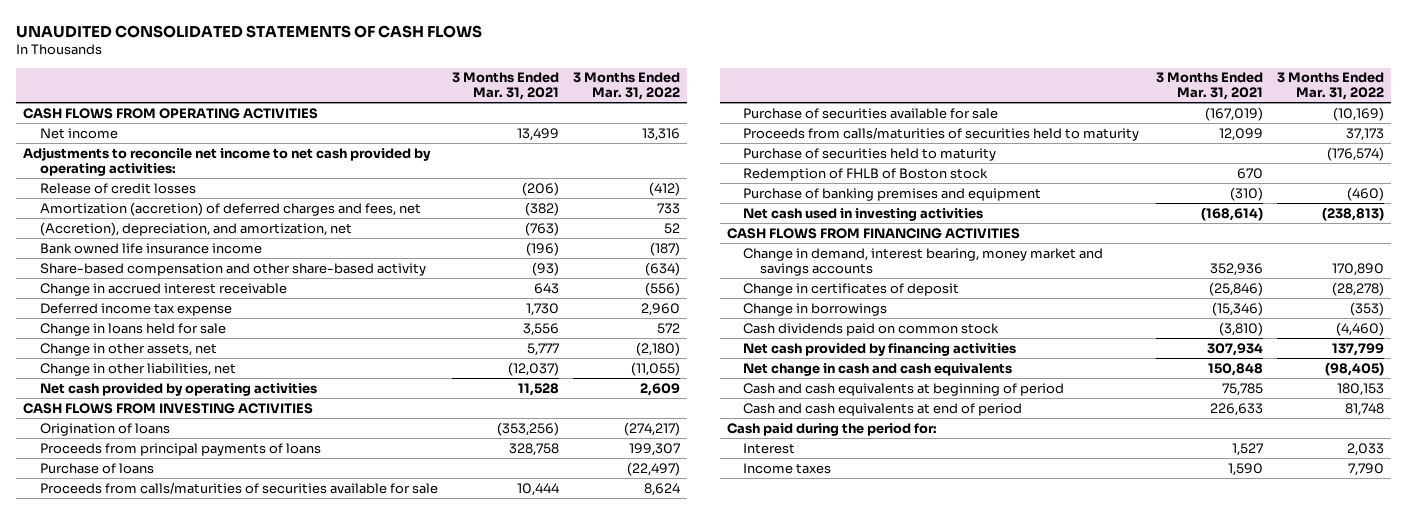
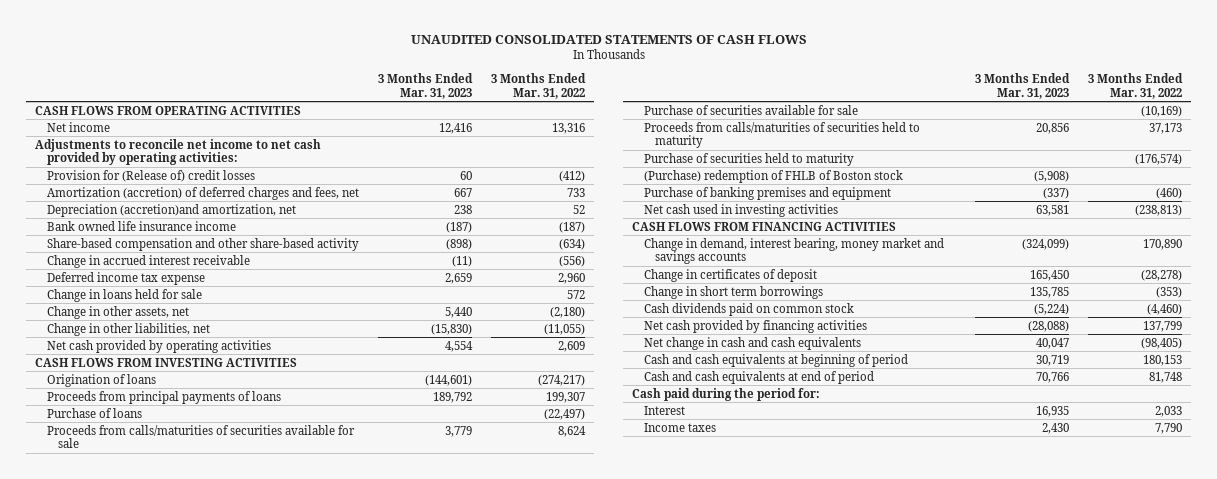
[451,72,559,101] 3 Months Ended Mar. 31, 2021 -> none
none -> [377,73,473,99] 3 Months Ended Mar. 31, 2023
[39,182,196,194] Release of credit losses -> [46,169,255,182] Provision for (Release of) credit losses
[39,221,352,236] (Accretion), depreciation, and amortization, net -> [46,203,296,217] Depreciation (accretion)and amortization, net
[743,167,989,181] Redemption of FHLB of Boston stock -> [643,169,903,183] (Purchase) redemption of FHLB of Boston stock
[743,302,888,316] Change in borrowings -> [643,285,823,299] Change in short term borrowings

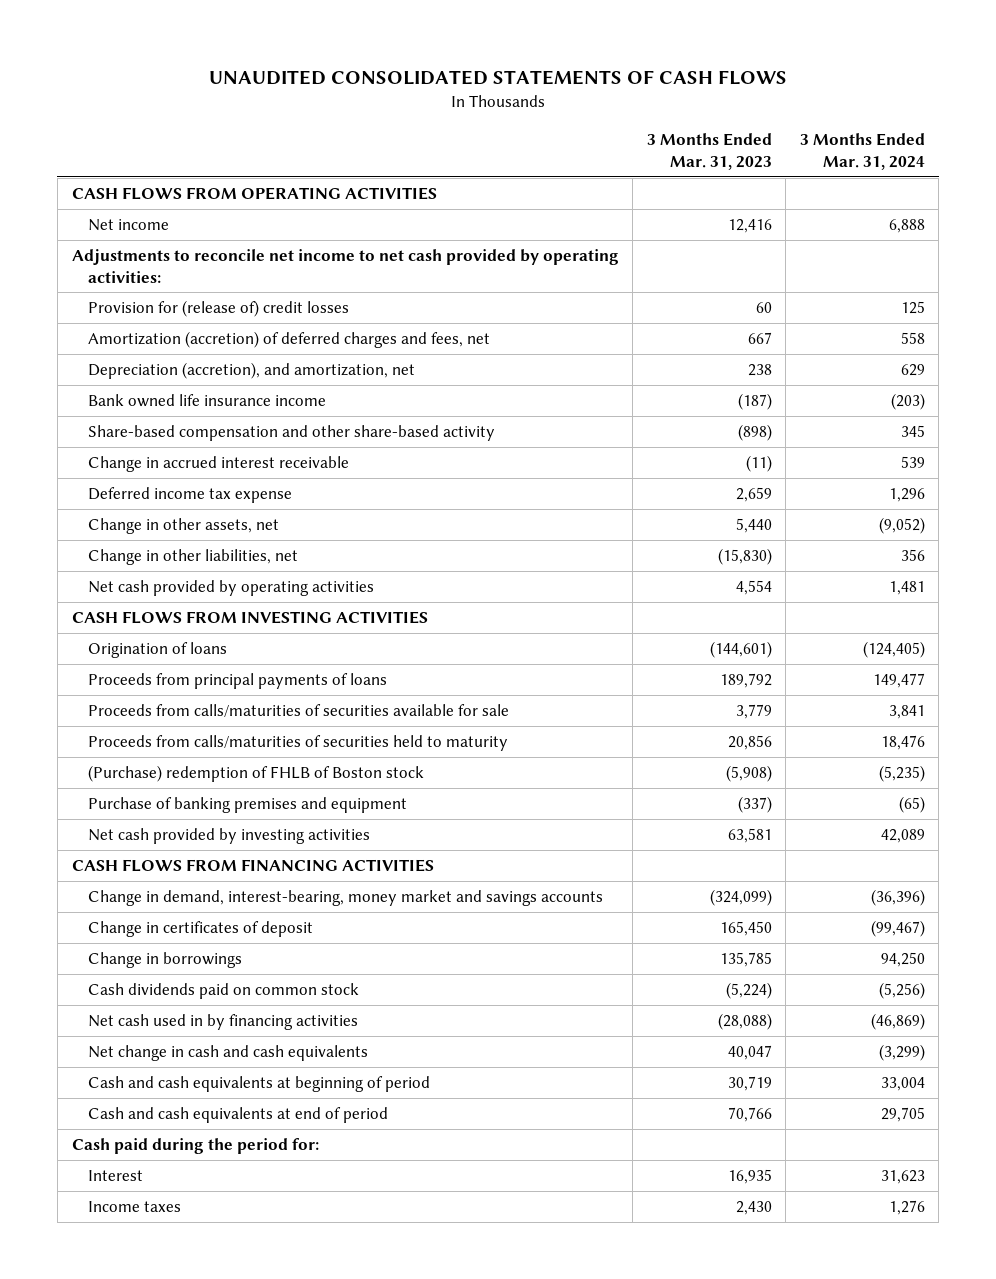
[490,73,586,99] 3 Months Ended Mar. 31, 2022 -> none
none -> [799,133,925,171] 3 Months Ended Mar. 31, 2024
[46,169,255,182] Provision for (Release of) credit losses -> [87,299,349,317] Provision for (release of) credit losses
[46,203,296,217] Depreciation (accretion)and amortization, net -> [87,361,415,379] Depreciation (accretion), and amortization, net
[46,288,202,302] Change in loans held for sale -> none
[46,407,142,418] Purchase of loans -> none
[643,104,858,115] Purchase of securities available for sale -> none
[643,152,854,166] Purchase of securities held to maturity -> none
[643,203,838,217] Net cash used in investing activities -> [87,827,370,844] Net cash provided by investing activities
[643,237,944,265] Change in demand, interest bearing, money market and savings accounts -> [87,889,603,906] Change in demand, interest-bearing, money market and savings accounts
[643,285,823,299] Change in short term borrowings -> [87,951,242,968] Change in borrowings
[643,319,867,333] Net cash provided by financing activities -> [87,1013,358,1030] Net cash used in by financing activities

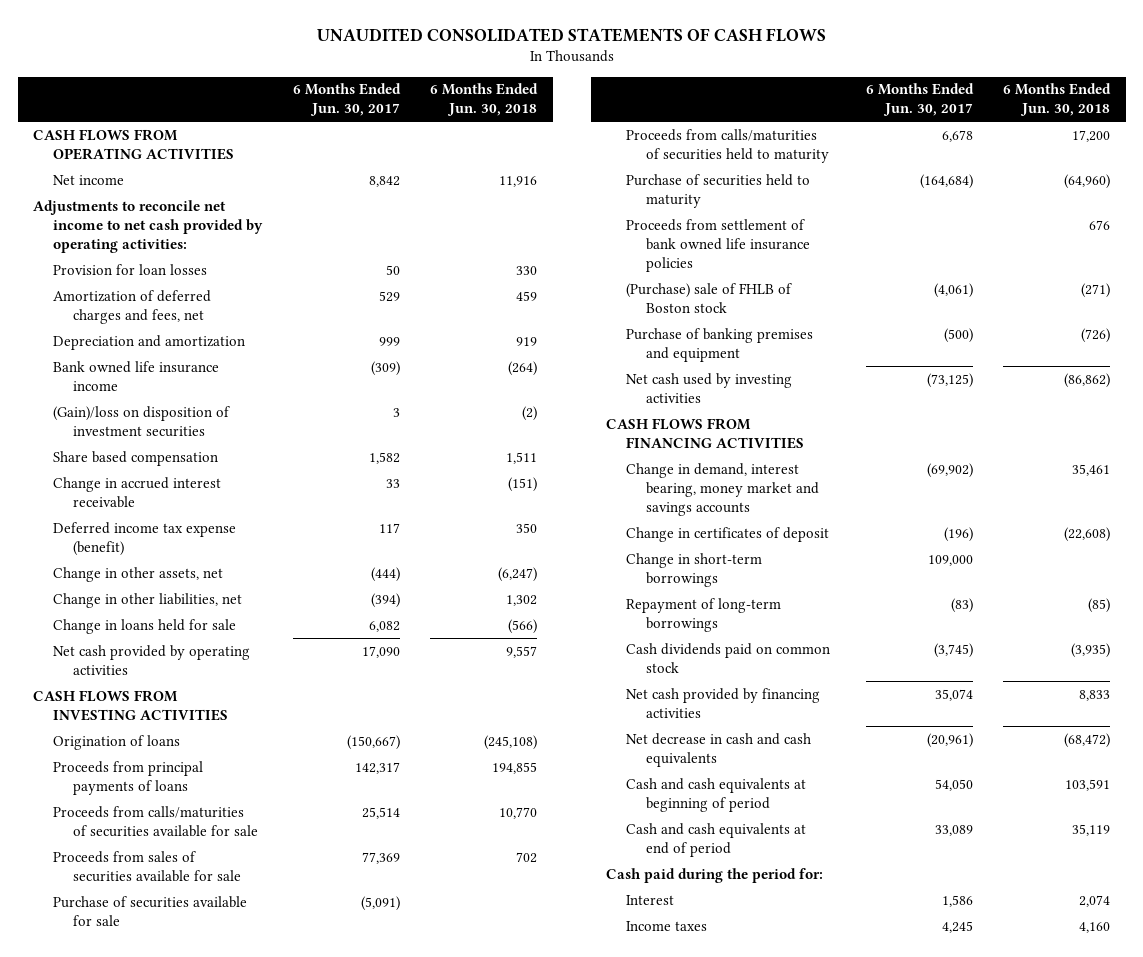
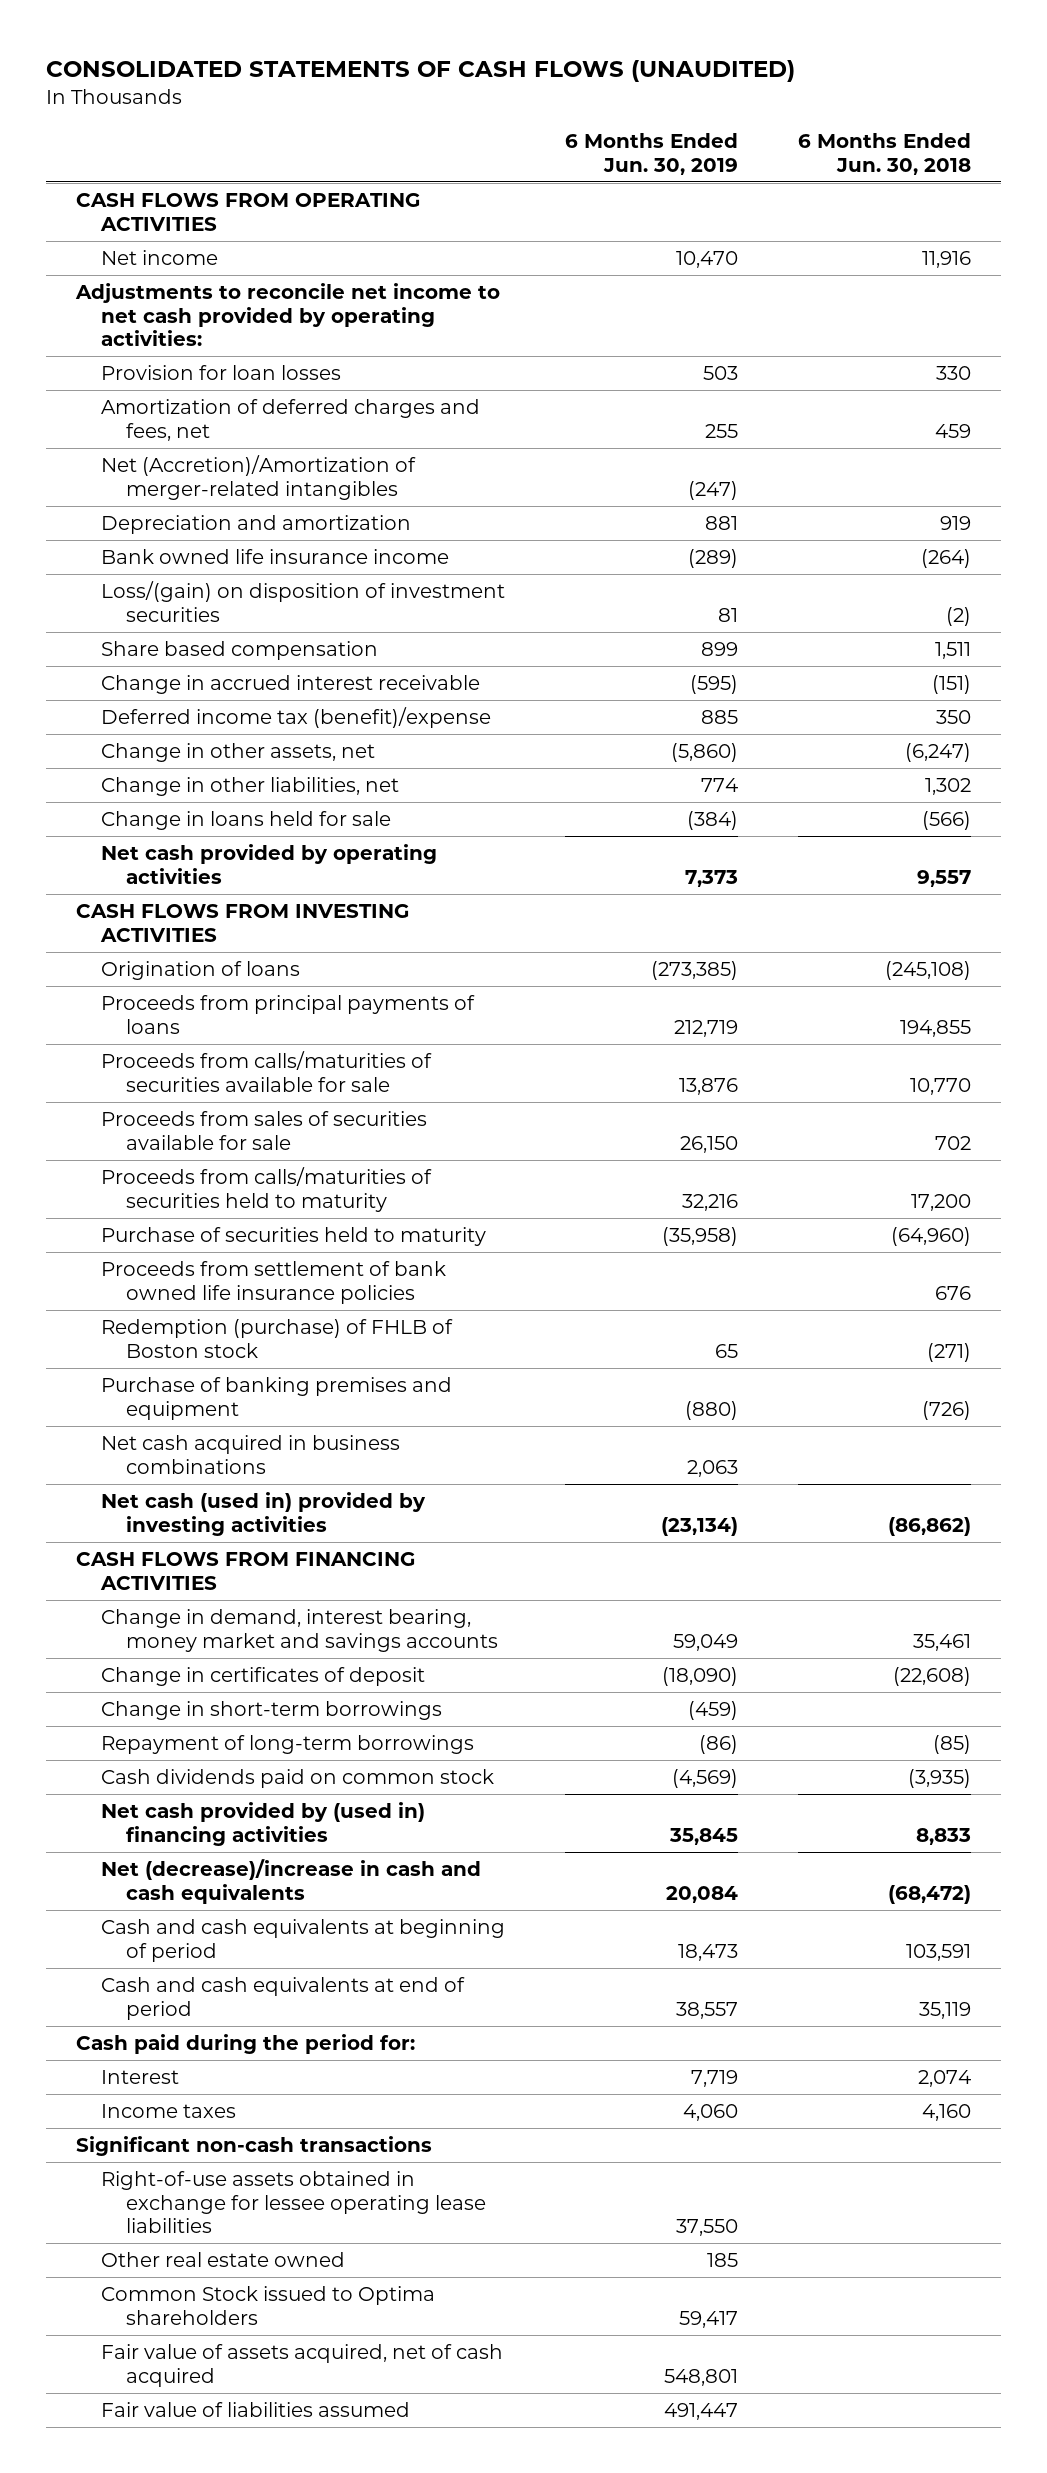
[316,28,826,43] UNAUDITED CONSOLIDATED STATEMENTS OF CASH FLOWS -> [45,59,795,82] CONSOLIDATED STATEMENTS OF CASH FLOWS (UNAUDITED)
[292,83,401,117] 6 Months Ended Jun. 30, 2017 -> none
none -> [565,133,739,175] 6 Months Ended Jun. 30, 2019
none -> [100,455,416,500] Net (Accretion)/Amortization of merger-related intangibles
[52,405,230,437] (Gain)/loss on disposition of investment securities -> [100,581,505,622] Loss/(gain) on disposition of investment securities
[52,521,236,556] Deferred income tax expense (benefit) -> [100,707,491,729] Deferred income tax (benefit)/expense
[52,895,247,926] Purchase of securities available for sale -> none
[625,282,792,313] (Purchase) sale of FHLB of Boston stock -> [100,1319,453,1358] Redemption (purchase) of FHLB of Boston stock
none -> [100,1435,400,1474] Net cash acquired in business combinations
[625,372,792,403] Net cash used by investing activities -> [100,1492,426,1536] Net cash (used in) provided by investing activities
[625,687,820,718] Net cash provided by financing activities -> [100,1802,425,1846] Net cash provided by (used in) financing activities
[625,732,811,767] Net decrease in cash and cash equivalents -> [100,1859,481,1904] Net (decrease)/increase in cash and cash equivalents
none -> [75,2136,432,2157] Significant non-cash transactions
none -> [100,2171,487,2234] Right-of-use assets obtained in exchange for lessee operating lease liabilities
none -> [100,2252,345,2268] Other real estate owned
none -> [100,2286,435,2325] Common Stock issued to Optima shareholders
none -> [100,2344,503,2387] Fair value of assets acquired, net of cash acquired
none -> [100,2402,410,2418] Fair value of liabilities assumed

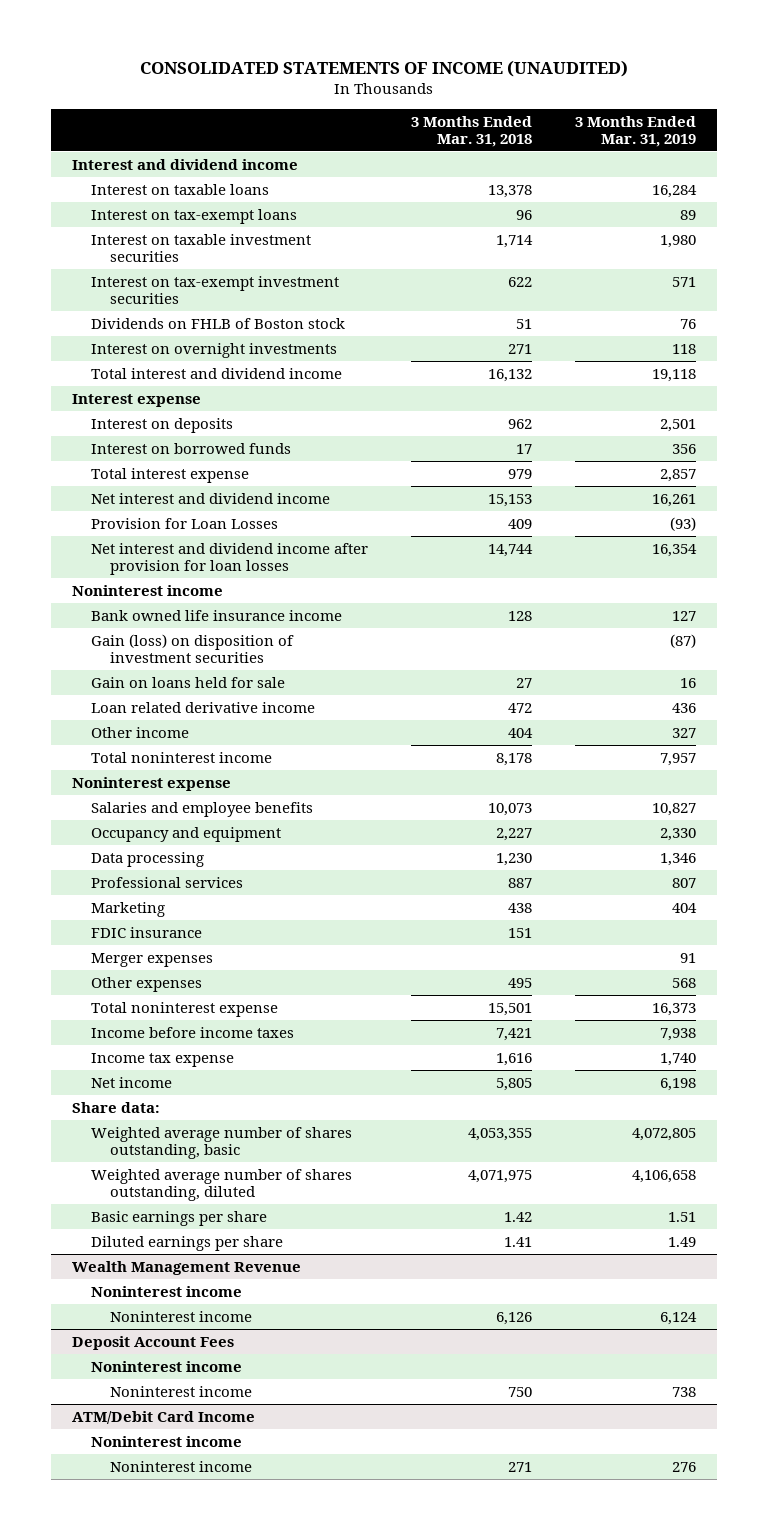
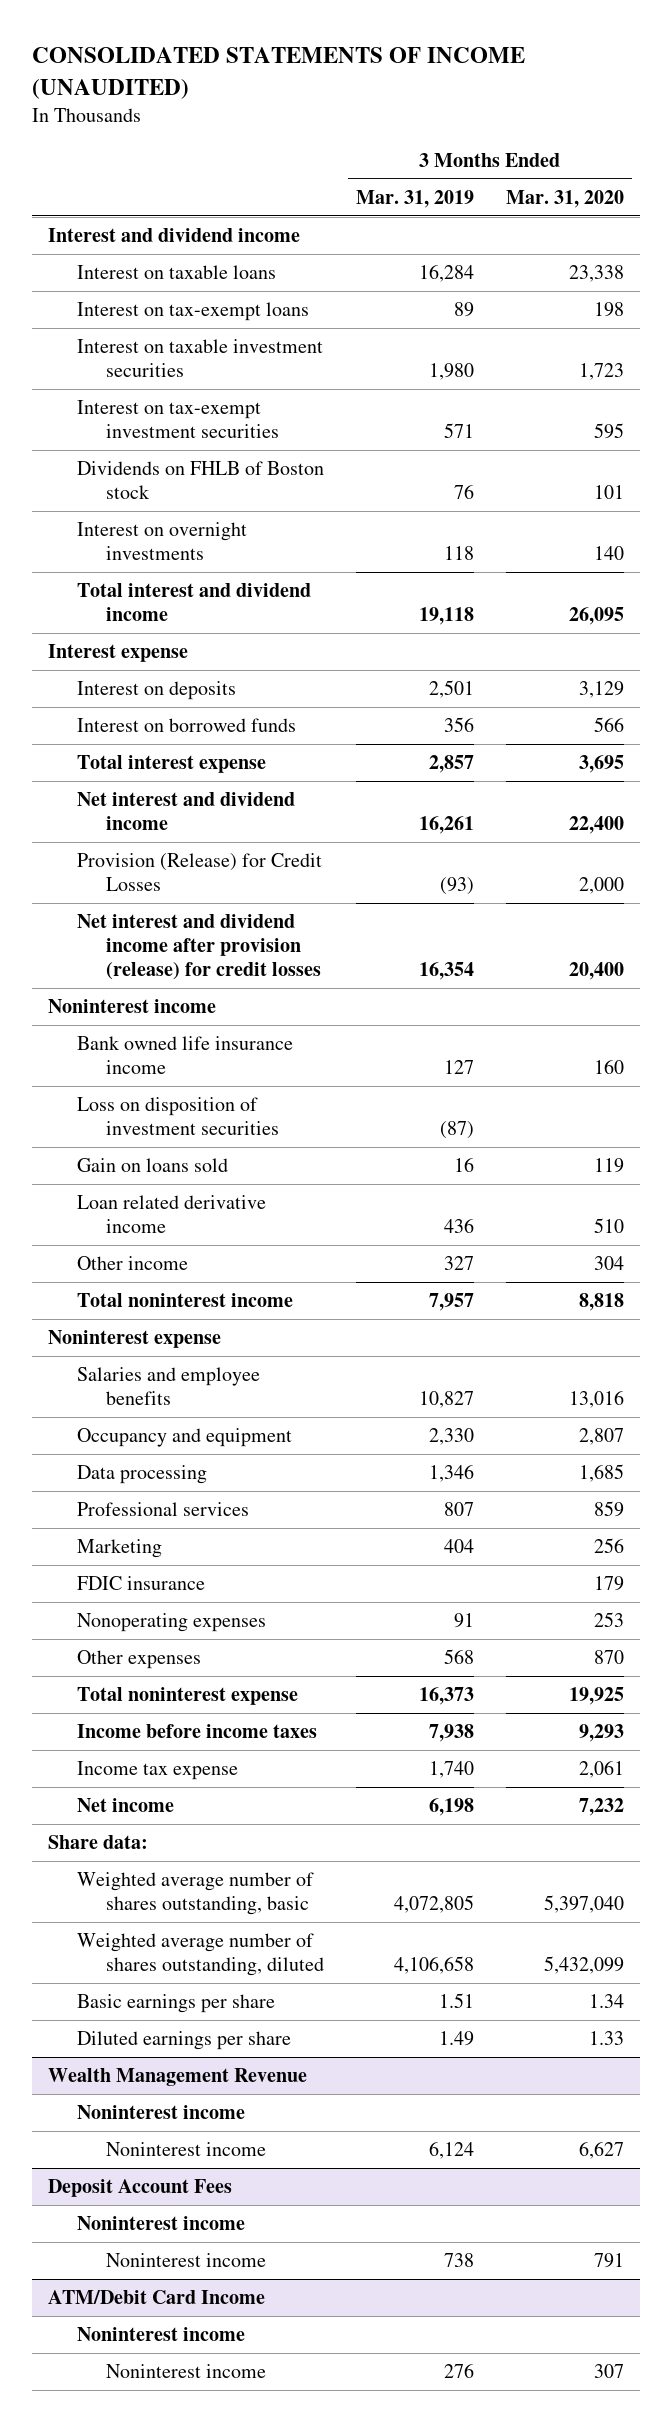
[410,115,532,147] 3 Months Ended Mar. 31, 2018 -> none
none -> [505,189,624,208] Mar. 31, 2020
[90,517,278,529] Provision for Loan Losses -> [77,853,323,892] Provision (Release) for Credit Losses
[90,542,368,575] Net interest and dividend income after provision for loan losses -> [77,914,322,981] Net interest and dividend income after provision (release) for credit losses
[90,633,294,663] Gain (loss) on disposition of investment securities -> [77,1097,280,1136] Loss on disposition of investment securities
[90,676,285,688] Gain on loans held for sale -> [77,1158,229,1173] Gain on loans sold
[90,952,213,967] Merger expenses -> none
none -> [77,1613,267,1633] Nonoperating expenses

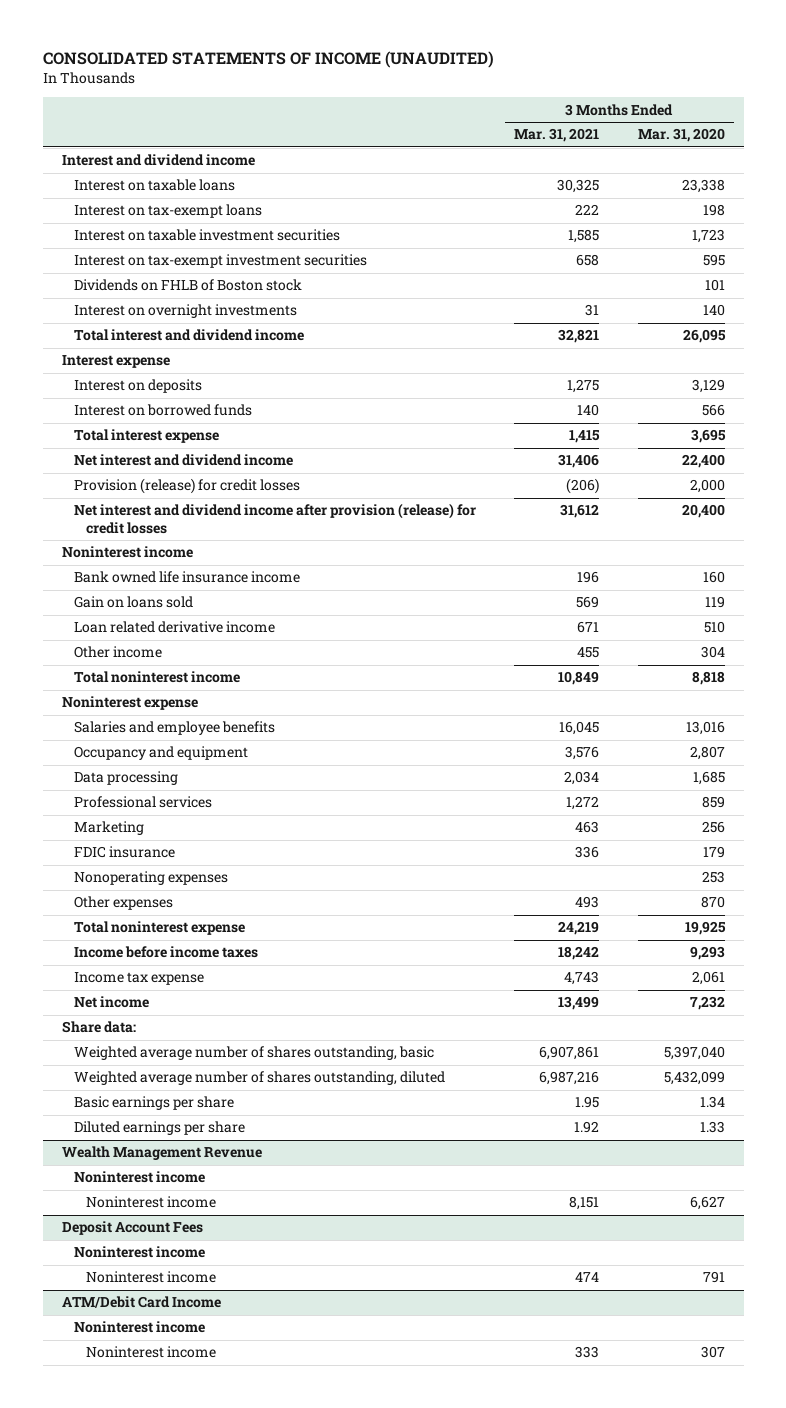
[356,189,475,208] Mar. 31, 2019 -> none
none -> [514,128,600,143] Mar. 31, 2021
[77,853,323,892] Provision (Release) for Credit Losses -> [73,478,300,495] Provision (release) for credit losses
[77,1097,280,1136] Loss on disposition of investment securities -> none

